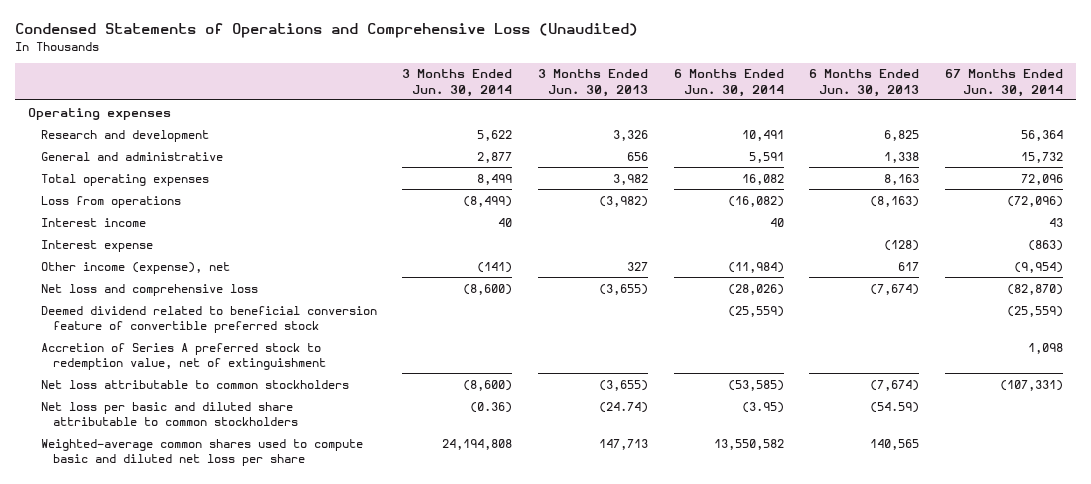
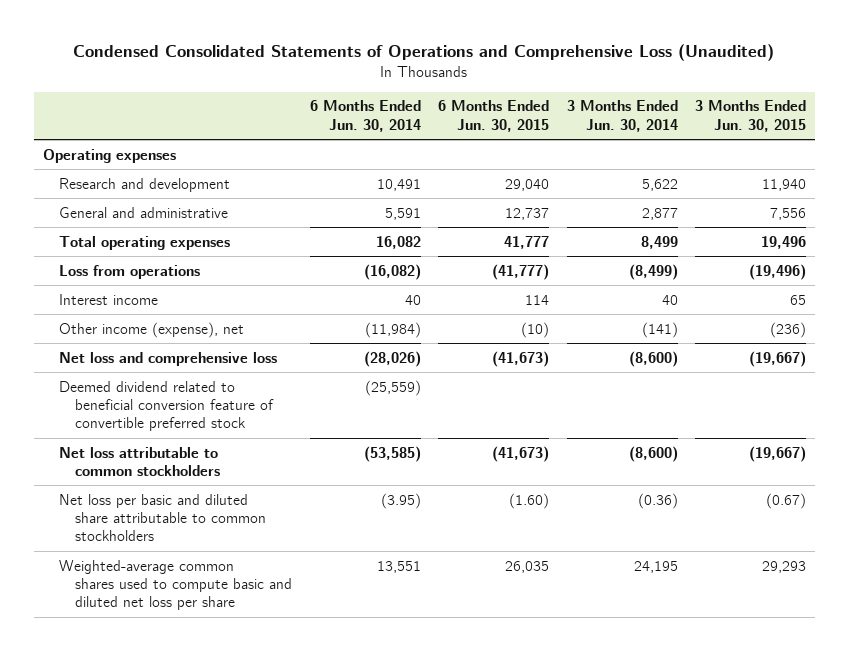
[15,23,639,39] Condensed Statements of Operations and Comprehensive Loss (Unaudited) -> [73,44,775,62] Condensed Consolidated Statements of Operations and Comprehensive Loss (Unaudited)
[538,69,649,97] 3 Months Ended Jun. 30, 2013 -> none
[809,69,920,97] 6 Months Ended Jun. 30, 2013 -> none
[945,69,1064,97] 67 Months Ended Jun. 30, 2014 -> none
none -> [438,100,550,132] 6 Months Ended Jun. 30, 2015
none -> [694,100,806,132] 3 Months Ended Jun. 30, 2015
[40,239,153,252] Interest expense -> none
[40,342,327,370] Accretion of Series A preferred stock to redemption value, net of extinguishment -> none
[442,438,513,450] 24,194,808 -> [633,560,678,573] 24,195
[713,438,784,450] 13,550,582 -> [376,560,421,573] 13,551

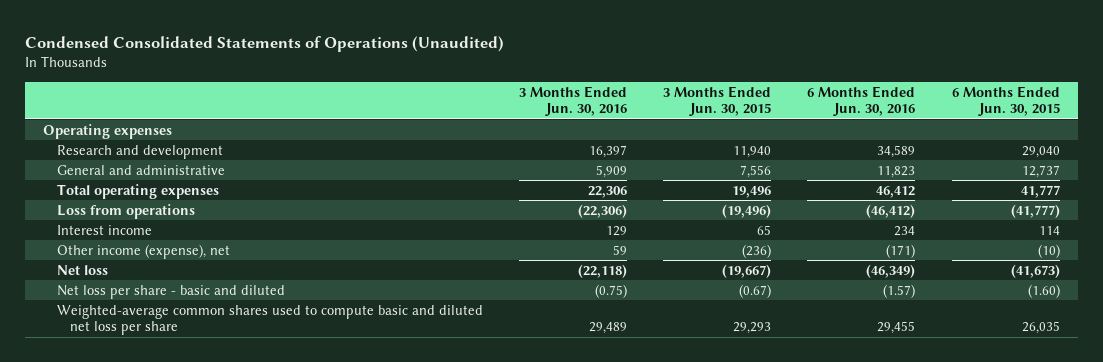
[73,44,775,62] Condensed Consolidated Statements of Operations and Comprehensive Loss (Unaudited) -> [25,35,505,52] Condensed Consolidated Statements of Operations (Unaudited)
[309,100,421,132] 6 Months Ended Jun. 30, 2014 -> none
[566,100,678,132] 3 Months Ended Jun. 30, 2014 -> none
none -> [519,85,628,117] 3 Months Ended Jun. 30, 2016
none -> [807,85,916,117] 6 Months Ended Jun. 30, 2016
[59,380,275,432] Deemed dividend related to beneficial conversion feature of convertible preferred stock -> none
[59,446,221,476] Net loss attributable to common stockholders -> none
[59,351,278,366] Net loss and comprehensive loss -> [56,264,108,275] Net loss
[59,493,267,542] Net loss per basic and diluted share attributable to common stockholders -> [56,284,285,299] Net loss per share - basic and diluted

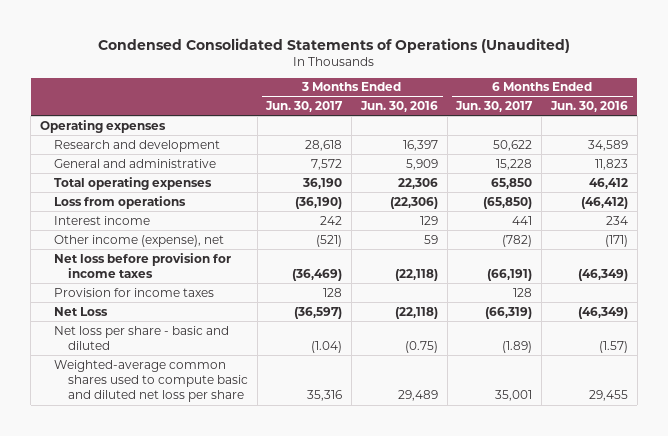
[663,85,772,117] 3 Months Ended Jun. 30, 2015 -> none
[951,85,1060,117] 6 Months Ended Jun. 30, 2015 -> none
none -> [265,101,344,113] Jun. 30, 2017
none -> [455,101,534,113] Jun. 30, 2017
none -> [53,252,231,278] Net loss before provision for income taxes
none -> [53,287,214,297] Provision for income taxes
[56,264,108,275] Net loss -> [53,306,108,316] Net Loss

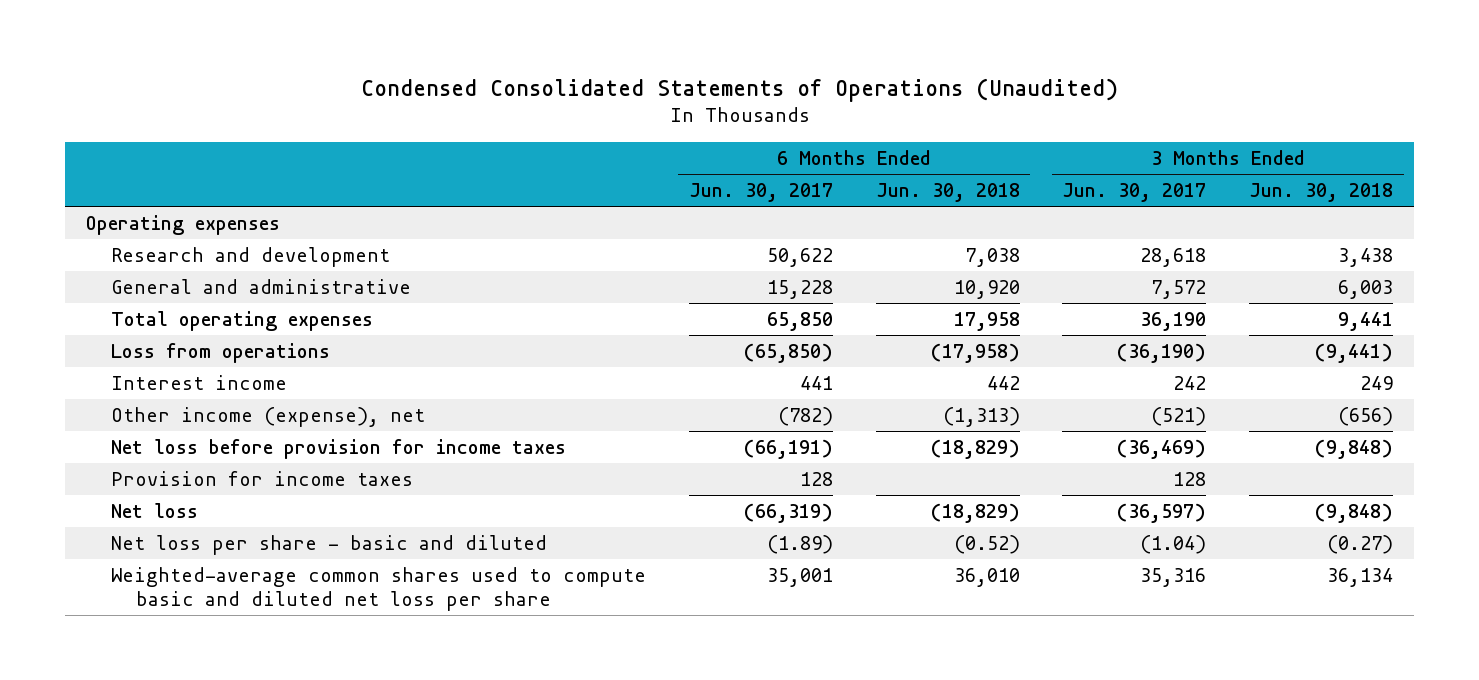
[359,101,438,113] Jun. 30, 2016 -> none
[550,101,629,113] Jun. 30, 2016 -> none
none -> [875,182,1020,202] Jun. 30, 2018
none -> [1248,182,1393,202] Jun. 30, 2018
[53,306,108,316] Net Loss -> [111,502,199,518] Net loss

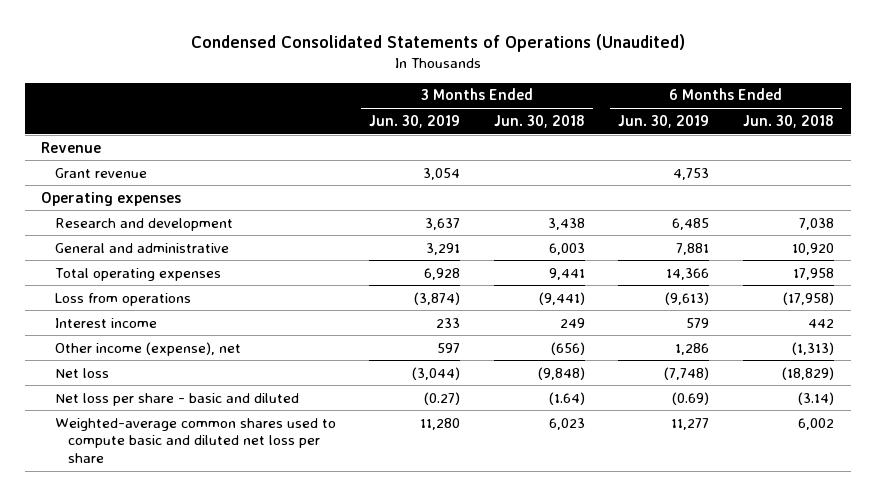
[688,182,833,202] Jun. 30, 2017 -> none
[1062,182,1207,202] Jun. 30, 2017 -> none
none -> [369,114,461,128] Jun. 30, 2019
none -> [618,114,710,128] Jun. 30, 2019
none -> [41,141,102,153] Revenue
none -> [54,167,147,178] Grant revenue
[111,438,567,459] Net loss before provision for income taxes -> none
[111,470,414,486] Provision for income taxes -> none
[953,534,1020,554] (0.52) -> [798,391,835,405] (3.14)
[1326,534,1393,554] (0.27) -> [548,391,585,405] (1.64)
[953,567,1020,587] 36,010 -> [798,417,835,430] 6,002
[1326,567,1393,587] 36,134 -> [548,417,585,430] 6,023

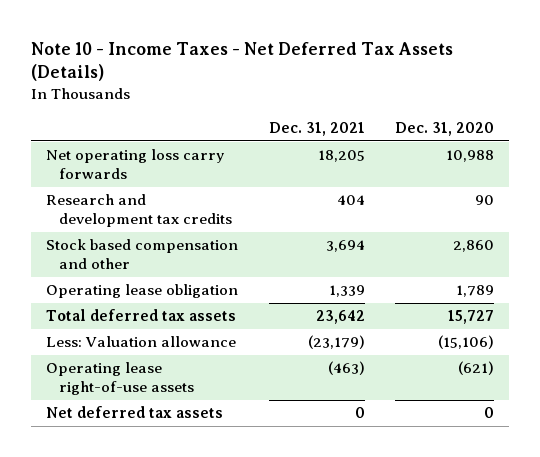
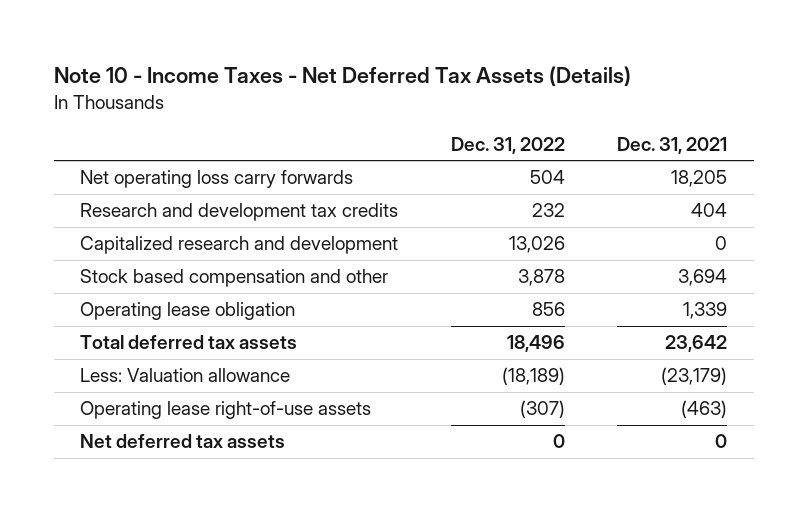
[395,121,495,136] Dec. 31, 2020 -> none
none -> [450,136,565,154] Dec. 31, 2022
none -> [80,236,399,255] Capitalized research and development

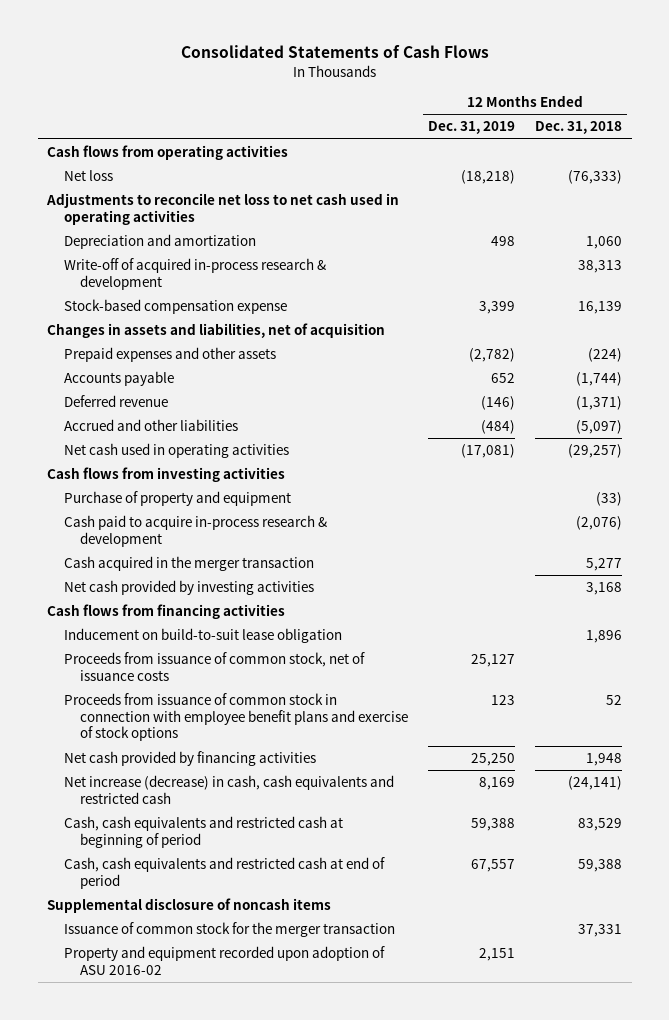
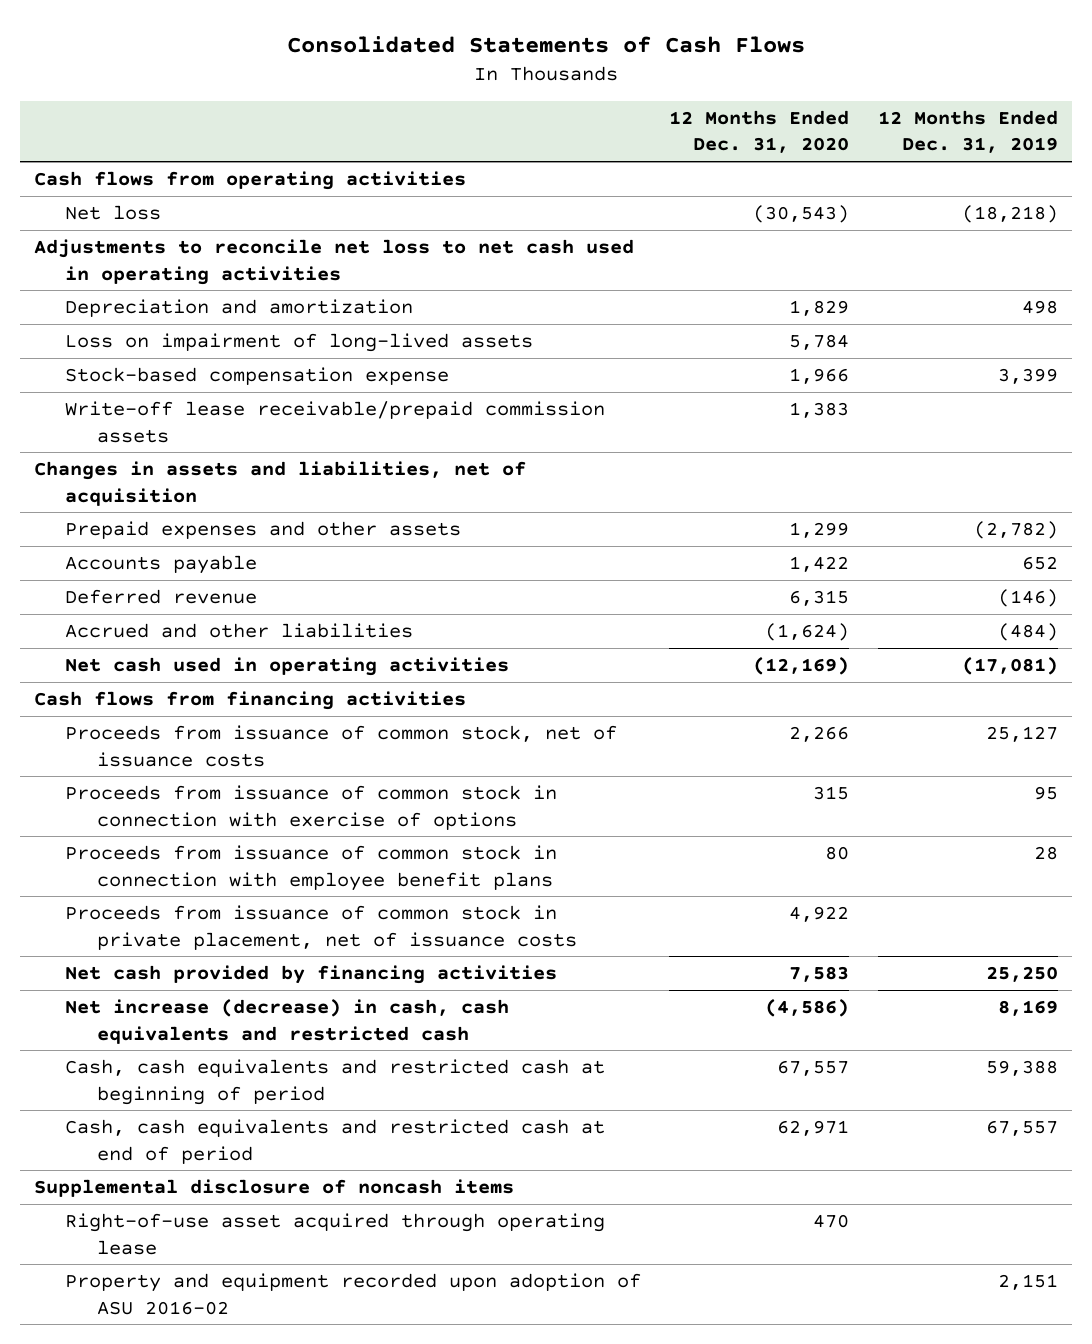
[534,121,622,135] Dec. 31, 2018 -> none
none -> [669,109,850,154] 12 Months Ended Dec. 31, 2020
[63,258,326,290] Write-off of acquired in-process research & development -> none
none -> [65,332,534,352] Loss on impairment of long-lived assets
none -> [65,400,606,443] Write-off lease receivable/prepaid commission assets
[47,467,286,483] Cash flows from investing activities -> none
[63,491,291,507] Purchase of property and equipment -> none
[63,515,327,547] Cash paid to acquire in-process research & development -> none
[63,556,314,572] Cash acquired in the merger transaction -> none
[63,580,314,596] Net cash provided by investing activities -> none
[63,628,342,644] Inducement on build-to-suit lease obligation -> none
[63,693,408,742] Proceeds from issuance of common stock in connection with employee benefit plans and exercise of stock options -> [65,784,558,830] Proceeds from issuance of common stock in connection with exercise of options
[490,695,515,706] 123 -> [1033,785,1058,800] 95
none -> [65,844,558,891] Proceeds from issuance of common stock in connection with employee benefit plans
none -> [65,904,577,950] Proceeds from issuance of common stock in private placement, net of issuance costs
[63,922,395,938] Issuance of common stock for the merger transaction -> none
none -> [65,1212,606,1255] Right-of-use asset acquired through operating lease

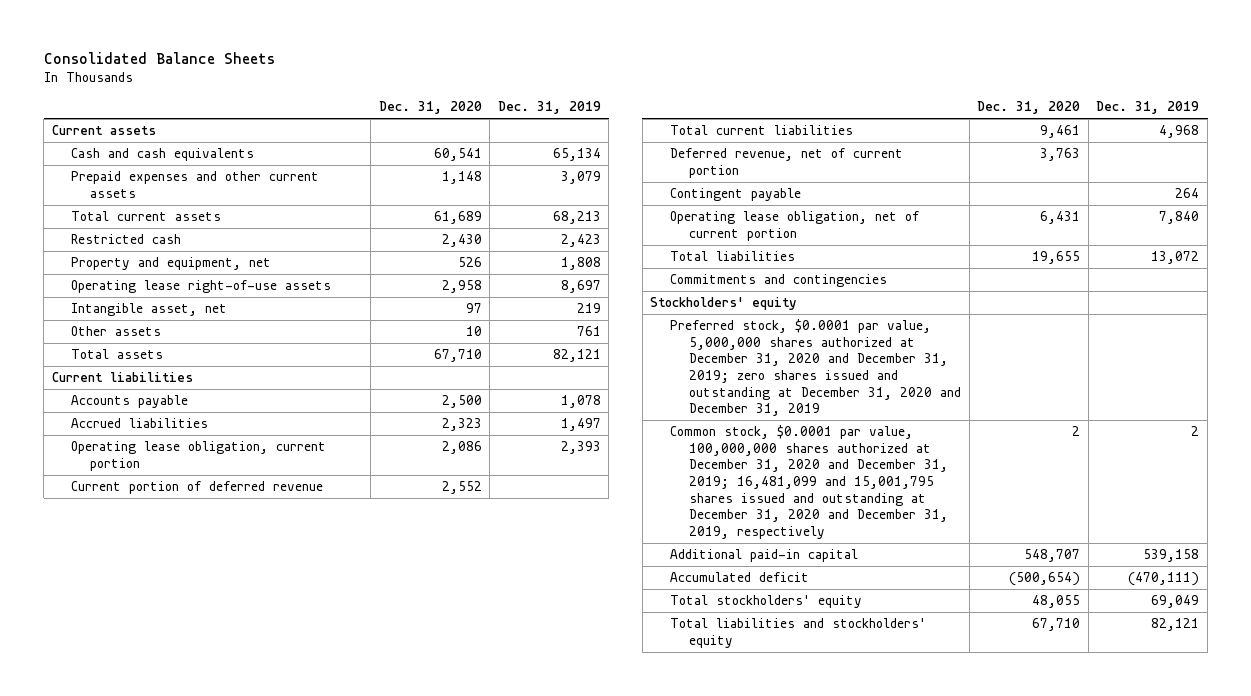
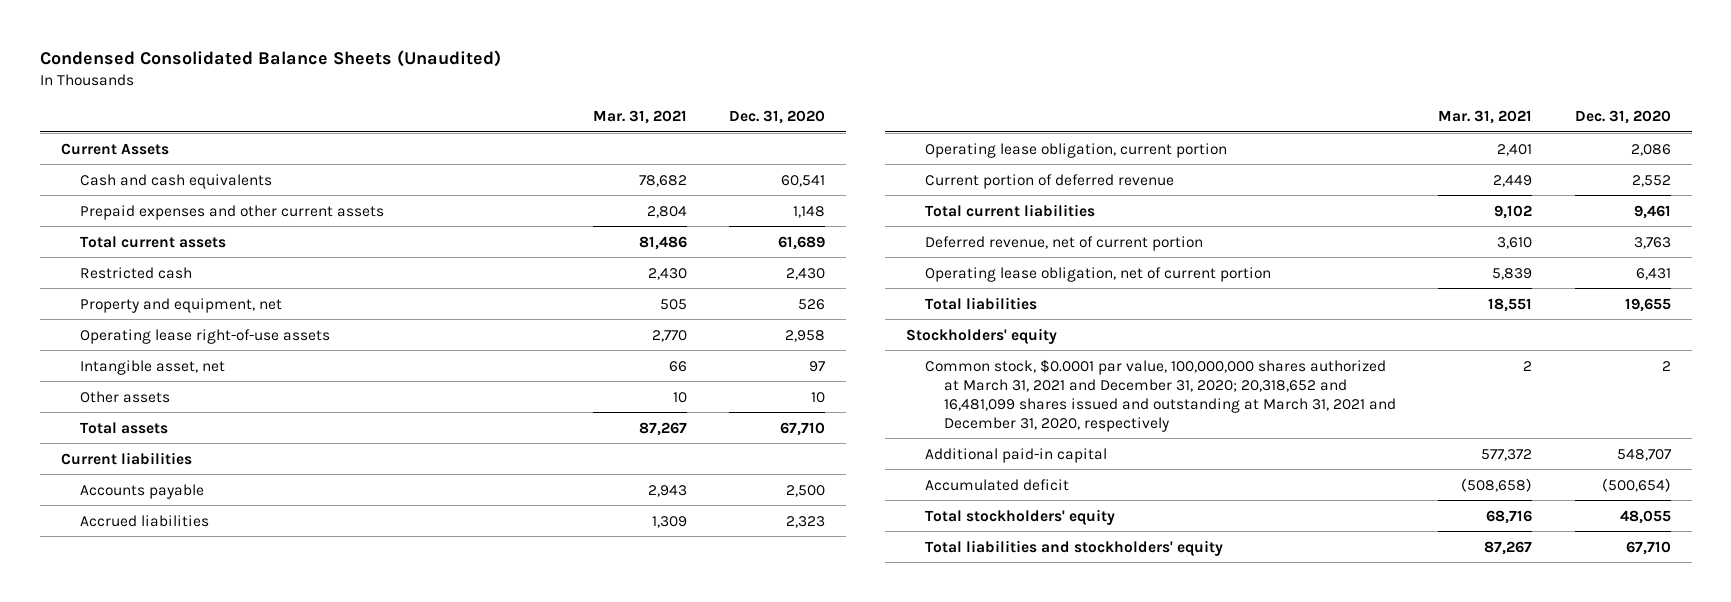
[43,52,275,65] Consolidated Balance Sheets -> [39,49,501,67] Condensed Consolidated Balance Sheets (Unaudited)
[497,101,601,115] Dec. 31, 2019 -> none
none -> [592,110,687,125] Mar. 31, 2021
[51,125,156,136] Current assets -> [60,142,169,155] Current Assets
[669,188,801,202] Contingent payable -> none
[669,274,887,288] Commitments and contingencies -> none
[669,319,962,417] Preferred stock, $0.0001 par value, 5,000,000 shares authorized at December 31, 2020 and December 31, 2019; zero shares issued and outstanding at December 31, 2020 and December 31, 2019 -> none
[669,425,949,539] Common stock, $0.0001 par value, 100,000,000 shares authorized at December 31, 2020 and December 31, 2019; 16,481,099 and 15,001,795 shares issued and outstanding at December 31, 2020 and December 31, 2019, respectively -> [925,358,1397,432] Common stock, $0.0001 par value, 100,000,000 shares authorized at March 31, 2021 and December 31, 2020; 20,318,652 and 16,481,099 shares issued and outstanding at March 31, 2021 and December 31, 2020, respectively

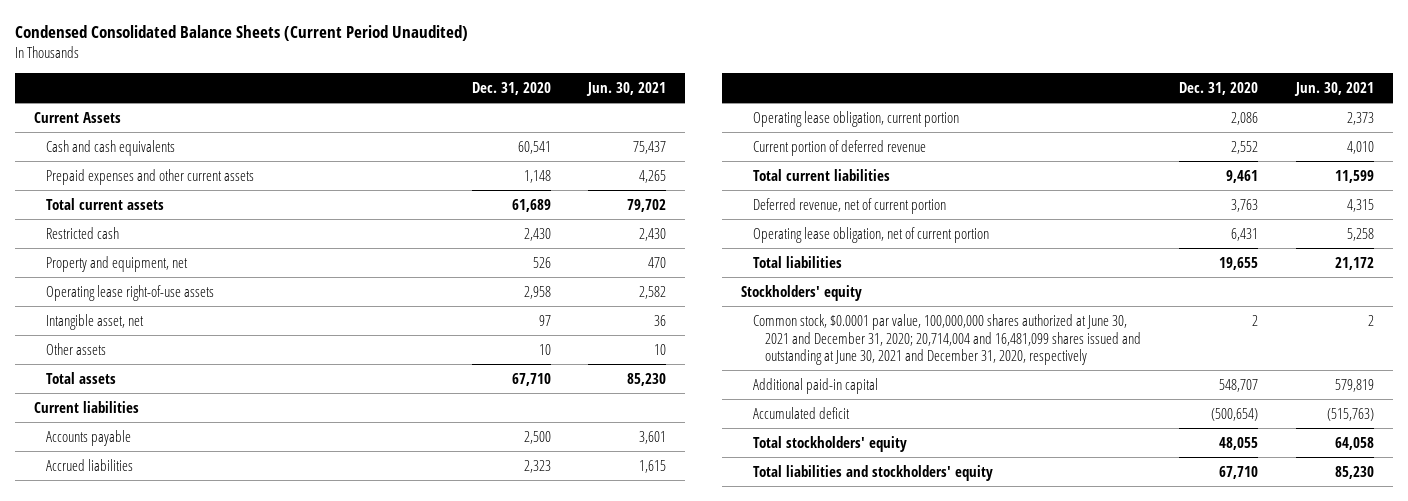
[39,49,501,67] Condensed Consolidated Balance Sheets (Unaudited) -> [15,25,469,42] Condensed Consolidated Balance Sheets (Current Period Unaudited)
[592,110,687,125] Mar. 31, 2021 -> none
none -> [586,82,667,97] Jun. 30, 2021
[925,358,1397,432] Common stock, $0.0001 par value, 100,000,000 shares authorized at March 31, 2021 and December 31, 2020; 20,318,652 and 16,481,099 shares issued and outstanding at March 31, 2021 and December 31, 2020, respectively -> [753,313,1142,366] Common stock, $0.0001 par value, 100,000,000 shares authorized at June 30, 2021 and December 31, 2020; 20,714,004 and 16,481,099 shares issued and outstanding at June 30, 2021 and December 31, 2020, respectively

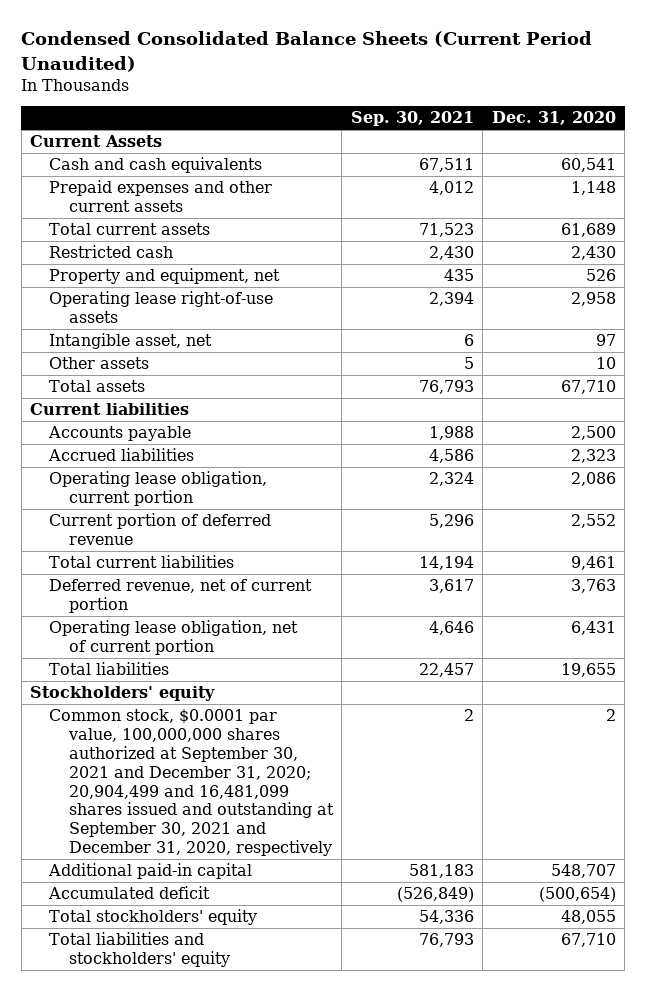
[586,82,667,97] Jun. 30, 2021 -> none
none -> [350,111,474,127] Sep. 30, 2021
[753,313,1142,366] Common stock, $0.0001 par value, 100,000,000 shares authorized at June 30, 2021 and December 31, 2020; 20,714,004 and 16,481,099 shares issued and outstanding at June 30, 2021 and December 31, 2020, respectively -> [49,709,334,857] Common stock, $0.0001 par value, 100,000,000 shares authorized at September 30, 2021 and December 31, 2020; 20,904,499 and 16,481,099 shares issued and outstanding at September 30, 2021 and December 31, 2020, respectively

